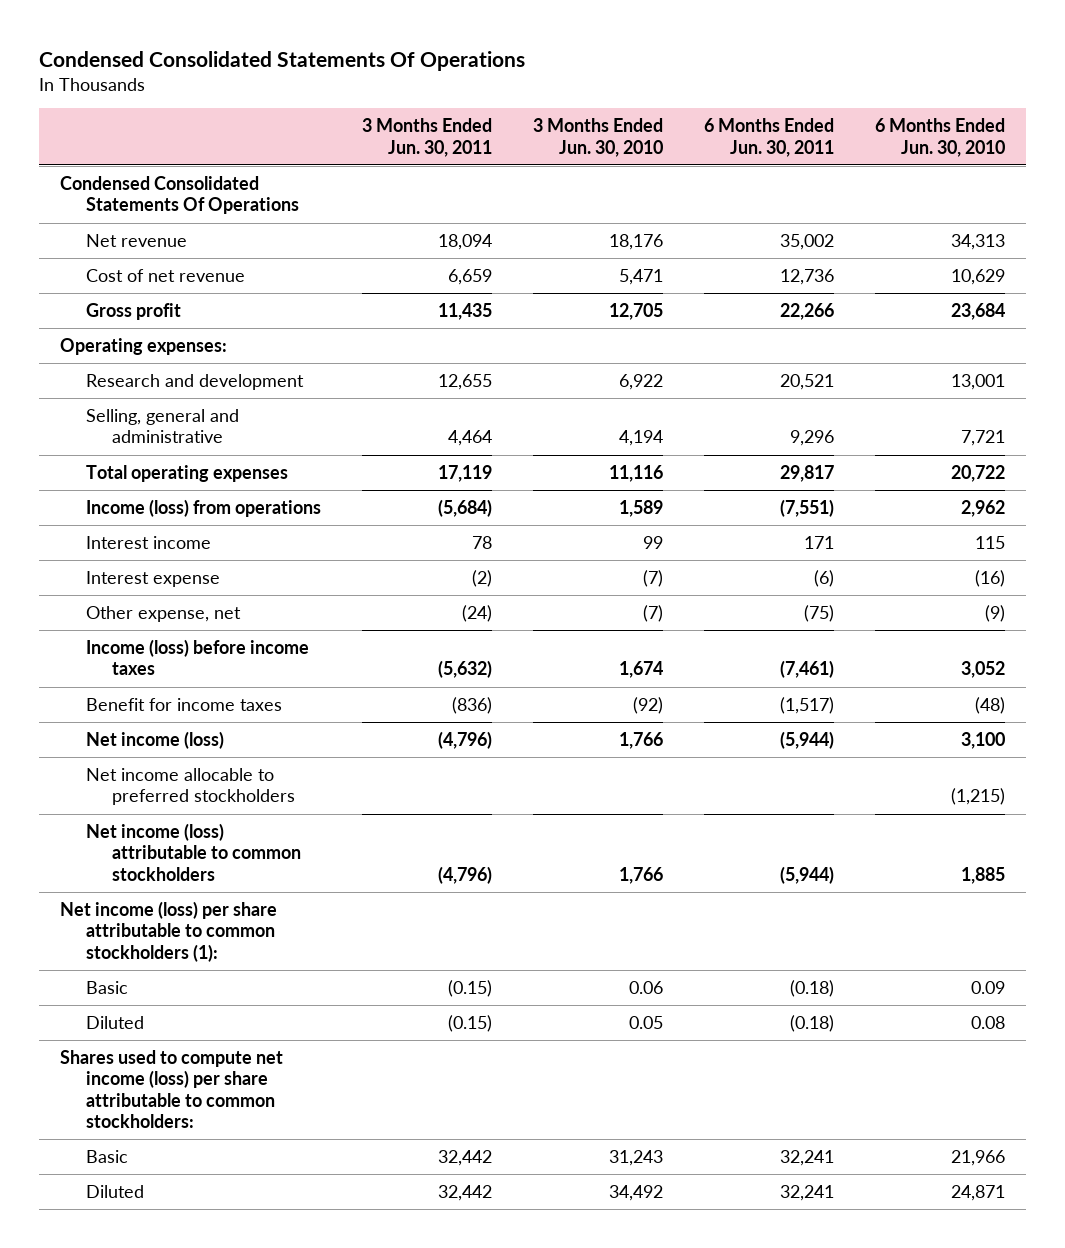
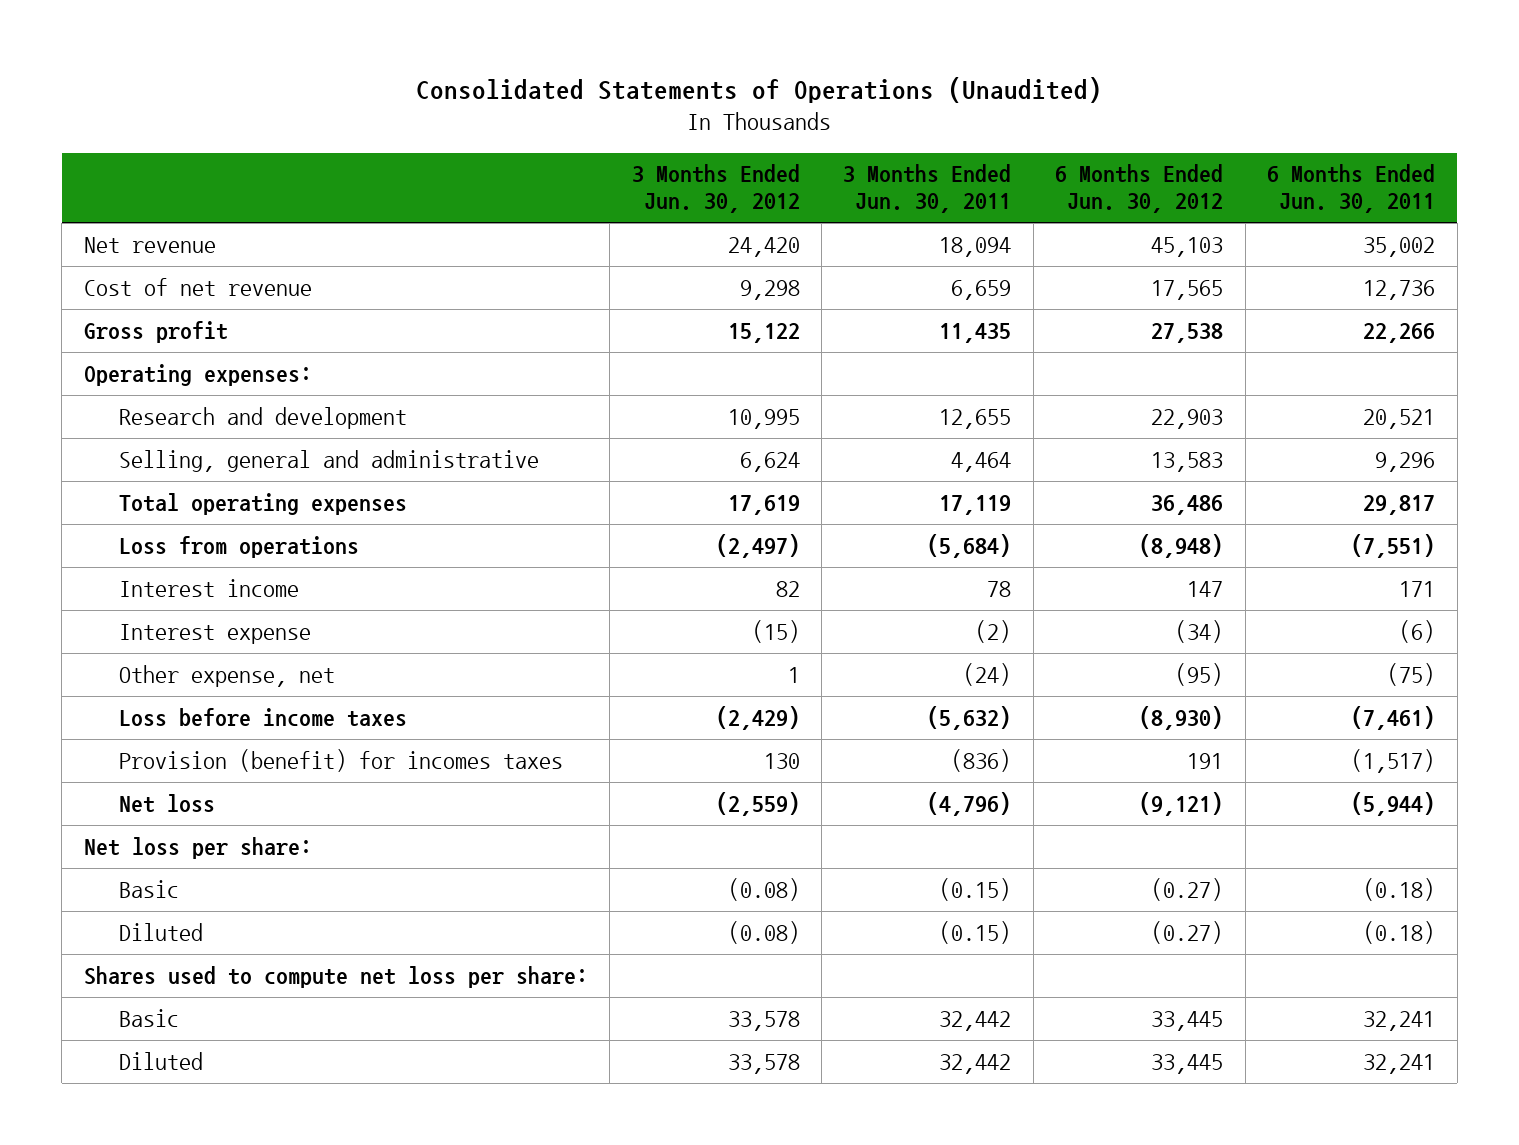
[39,50,526,71] Condensed Consolidated Statements Of Operations -> [416,76,1103,103] Consolidated Statements of Operations (Unaudited)
[533,118,664,157] 3 Months Ended Jun. 30, 2010 -> none
[875,118,1006,157] 6 Months Ended Jun. 30, 2010 -> none
none -> [631,164,800,214] 3 Months Ended Jun. 30, 2012
none -> [1055,164,1224,214] 6 Months Ended Jun. 30, 2012
[59,175,299,215] Condensed Consolidated Statements Of Operations -> none
[85,498,321,517] Income (loss) from operations -> [119,535,360,558] Loss from operations
[85,767,295,806] Net income allocable to preferred stockholders -> none
[85,822,301,881] Net income (loss) attributable to common stockholders -> none
[85,638,309,676] Income (loss) before income taxes -> [119,707,408,727] Loss before income taxes
[85,697,282,711] Benefit for income taxes -> [119,748,564,772] Provision (benefit) for incomes taxes
[85,730,224,749] Net income (loss) -> [119,793,216,813] Net loss
[59,900,277,962] Net income (loss) per share attributable to common stockholders (1): -> [83,836,312,859] Net loss per share:
[59,1049,283,1129] Shares used to compute net income (loss) per share attributable to common stockholders: -> [83,965,588,988] Shares used to compute net loss per share:

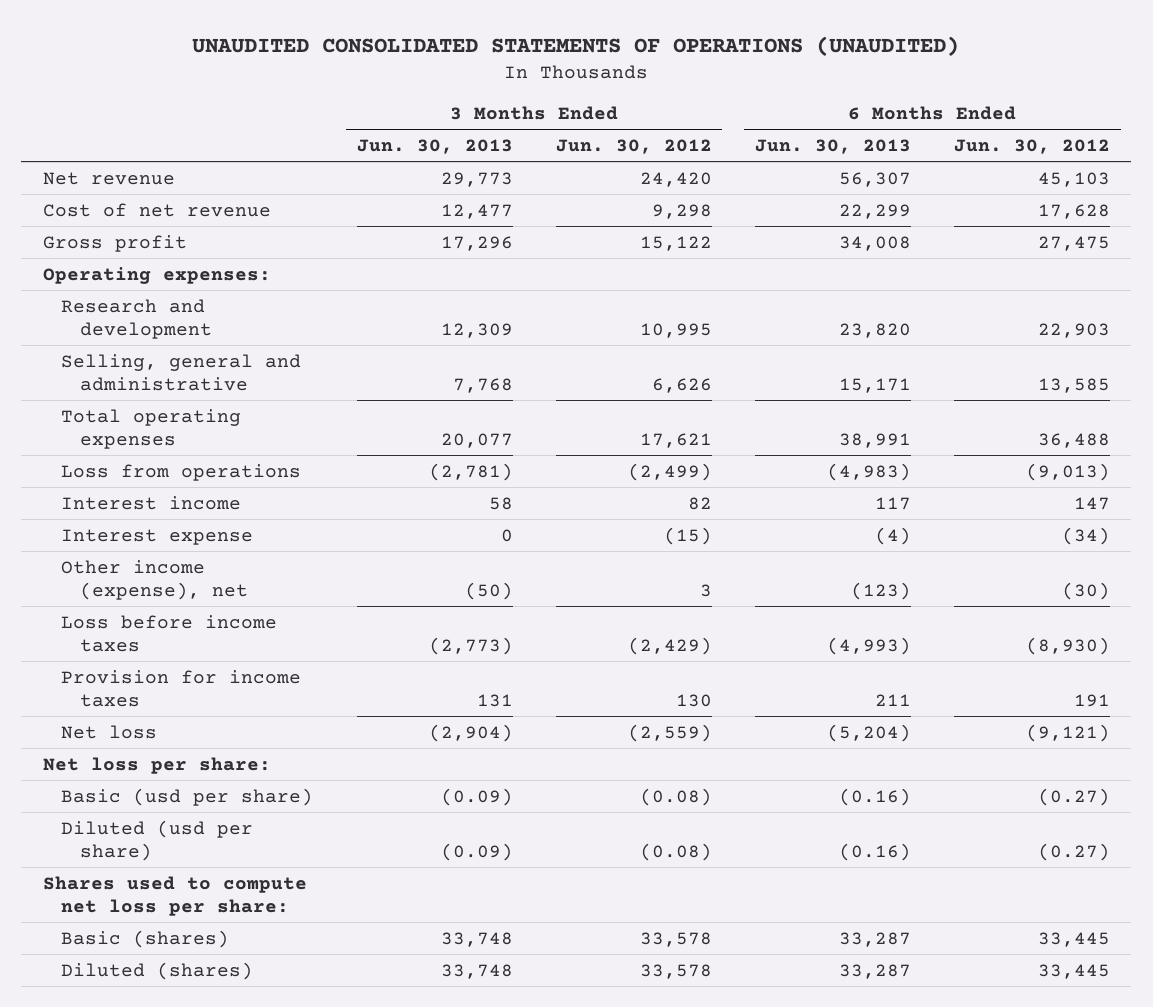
[416,76,1103,103] Consolidated Statements of Operations (Unaudited) -> [192,35,960,56] UNAUDITED CONSOLIDATED STATEMENTS OF OPERATIONS (UNAUDITED)
[843,164,1012,214] 3 Months Ended Jun. 30, 2011 -> none
[1267,164,1436,214] 6 Months Ended Jun. 30, 2011 -> none
none -> [356,139,513,155] Jun. 30, 2013
none -> [754,139,911,155] Jun. 30, 2013
[1151,279,1224,300] 17,565 -> [1037,203,1110,219] 17,628
[1151,322,1224,343] 27,538 -> [1037,235,1110,251] 27,475
[739,451,800,472] 6,624 -> [651,377,712,393] 6,626
[1151,451,1224,472] 13,583 -> [1037,377,1110,393] 13,585
[727,494,800,515] 17,619 -> [639,432,712,448] 17,621
[1151,494,1224,515] 36,486 -> [1037,432,1110,448] 36,488
[715,533,800,558] (2,497) -> [627,462,712,481] (2,499)
[1139,533,1224,558] (8,948) -> [1025,462,1110,481] (9,013)
[119,664,336,687] Other expense, net -> [61,559,249,600] Other income (expense), net
[787,666,800,683] 1 -> [699,583,712,597] 3
[1175,662,1224,686] (95) -> [1061,581,1110,600] (30)
[119,748,564,772] Provision (benefit) for incomes taxes -> [61,669,302,707] Provision for income taxes
[119,879,180,898] Basic -> [61,787,314,806] Basic (usd per share)
[119,922,204,941] Diluted -> [61,819,254,861] Diluted (usd per share)
[119,1008,180,1027] Basic -> [61,929,230,948] Basic (shares)
[119,1051,204,1070] Diluted -> [61,961,254,980] Diluted (shares)

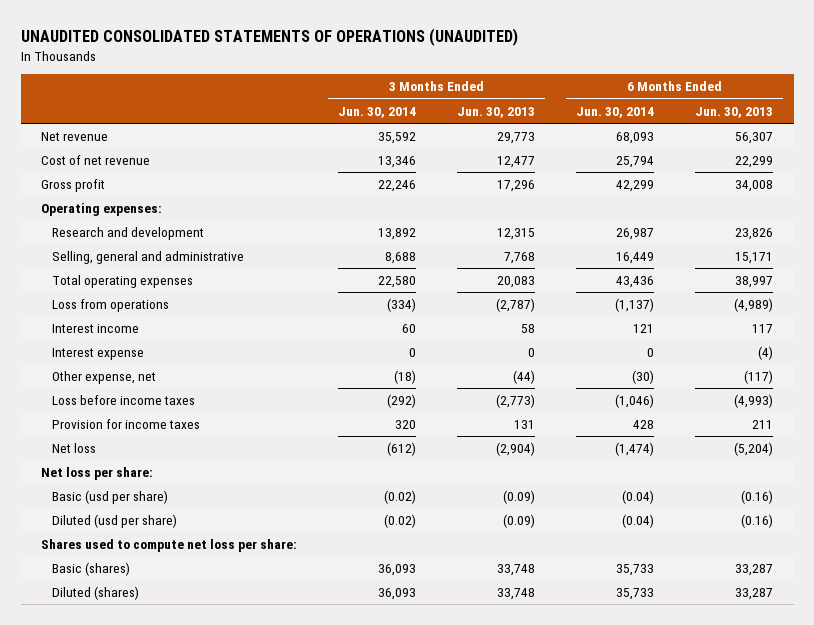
[555,139,712,155] Jun. 30, 2012 -> none
[953,139,1110,155] Jun. 30, 2012 -> none
none -> [338,106,417,118] Jun. 30, 2014
none -> [576,106,655,118] Jun. 30, 2014
[440,322,513,338] 12,309 -> [497,228,536,241] 12,315
[838,322,911,338] 23,820 -> [735,228,774,241] 23,826
[440,432,513,448] 20,077 -> [497,276,536,289] 20,083
[838,432,911,448] 38,991 -> [735,276,774,289] 38,997
[428,462,513,481] (2,781) -> [496,298,536,313] (2,787)
[826,462,911,481] (4,983) -> [734,298,774,313] (4,989)
[61,559,249,600] Other income (expense), net -> [52,371,157,385] Other expense, net
[464,581,513,600] (50) -> [513,370,536,385] (44)
[850,581,911,600] (123) -> [744,370,774,385] (117)

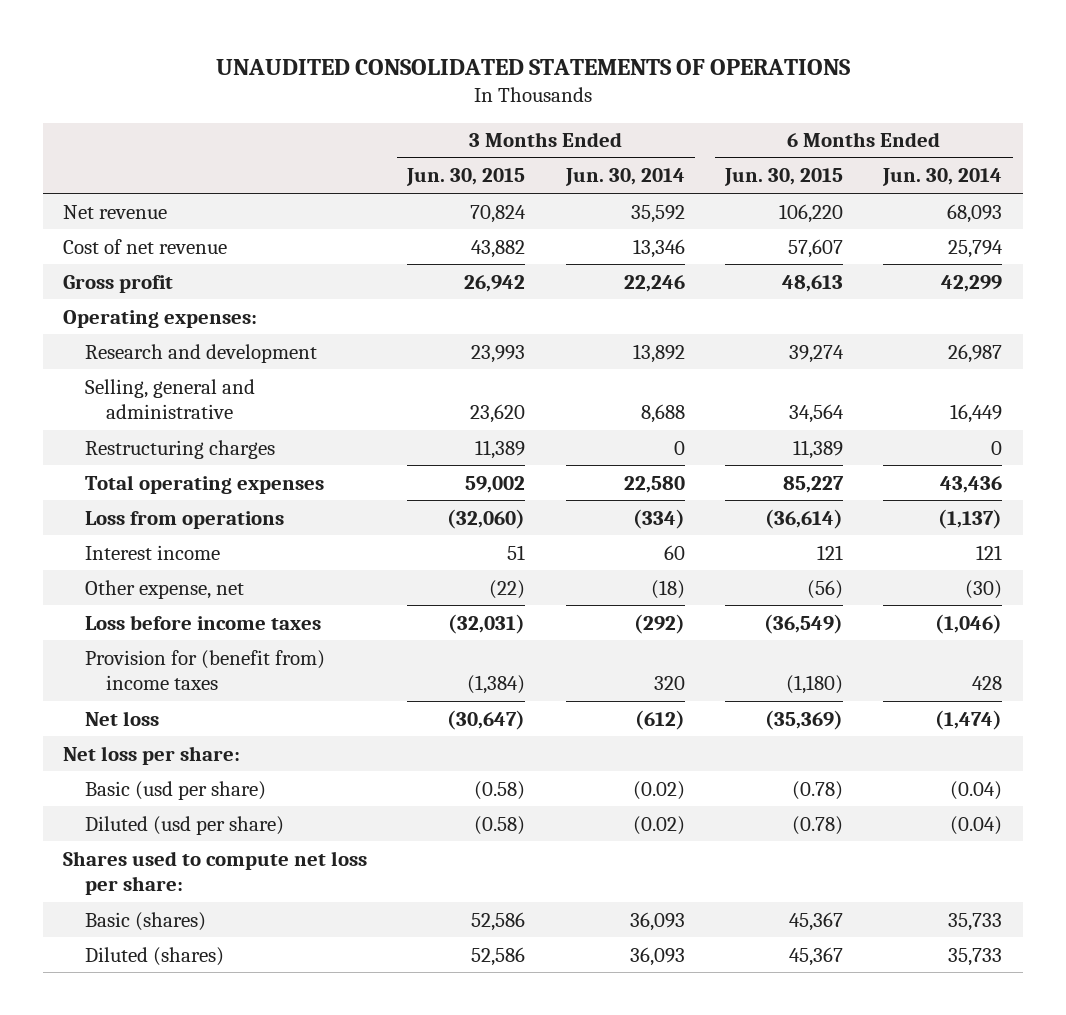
[20,28,518,47] UNAUDITED CONSOLIDATED STATEMENTS OF OPERATIONS (UNAUDITED) -> [215,58,850,75] UNAUDITED CONSOLIDATED STATEMENTS OF OPERATIONS
[457,106,536,118] Jun. 30, 2013 -> none
[695,106,774,118] Jun. 30, 2013 -> none
none -> [406,168,526,187] Jun. 30, 2015
none -> [724,168,844,187] Jun. 30, 2015
none -> [84,439,275,459] Restructuring charges
[52,348,145,361] Interest expense -> none
[52,419,201,430] Provision for income taxes -> [84,649,325,691] Provision for (benefit from) income taxes

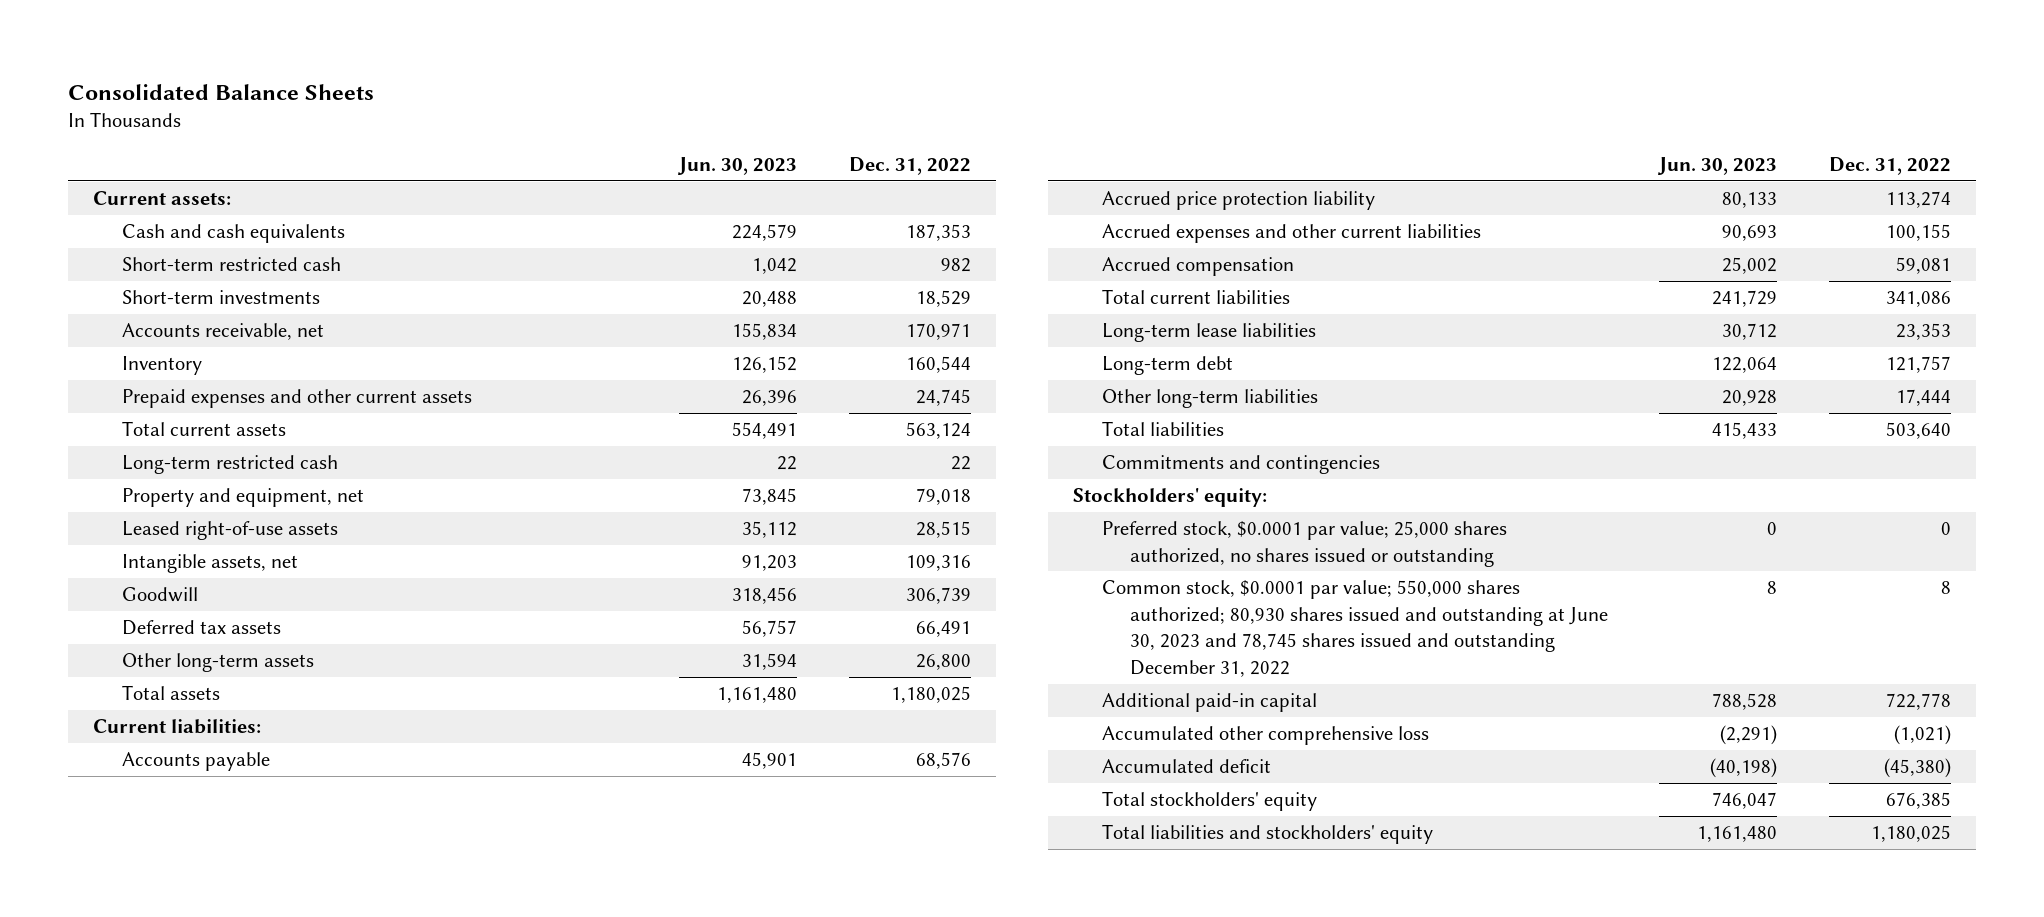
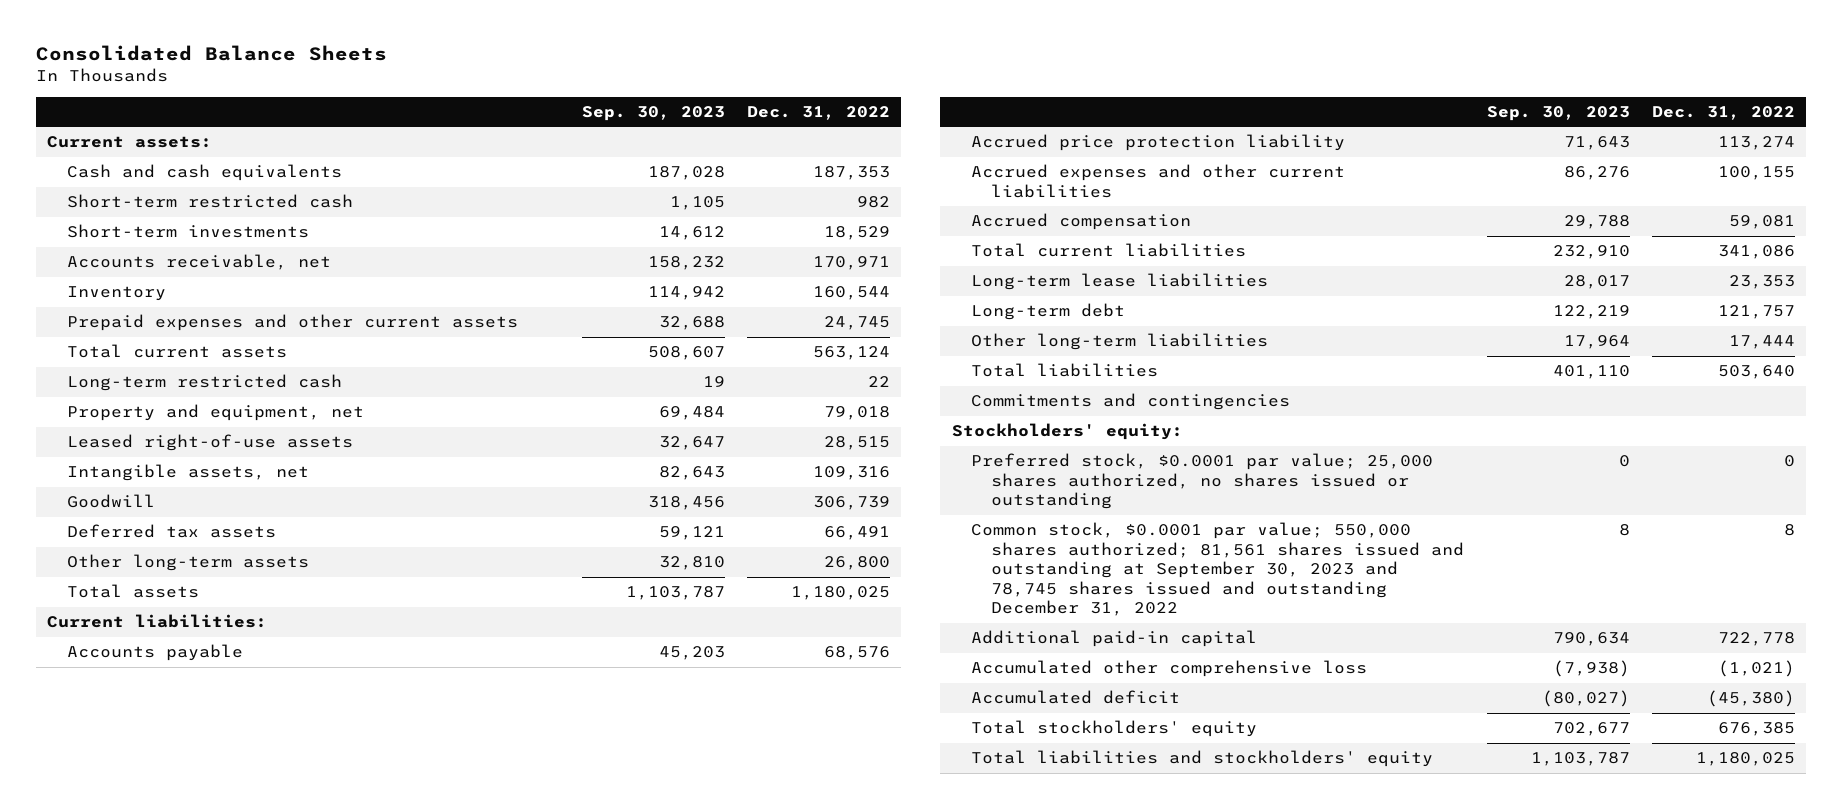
[677,156,798,175] Jun. 30, 2023 -> none
none -> [582,105,726,121] Sep. 30, 2023
[1101,580,1608,677] Common stock, $0.0001 par value; 550,000 shares authorized; 80,930 shares issued and outstanding at June 30, 2023 and 78,745 shares issued and outstanding December 31, 2022 -> [971,522,1465,617] Common stock, $0.0001 par value; 550,000 shares authorized; 81,561 shares issued and outstanding at September 30, 2023 and 78,745 shares issued and outstanding December 31, 2022

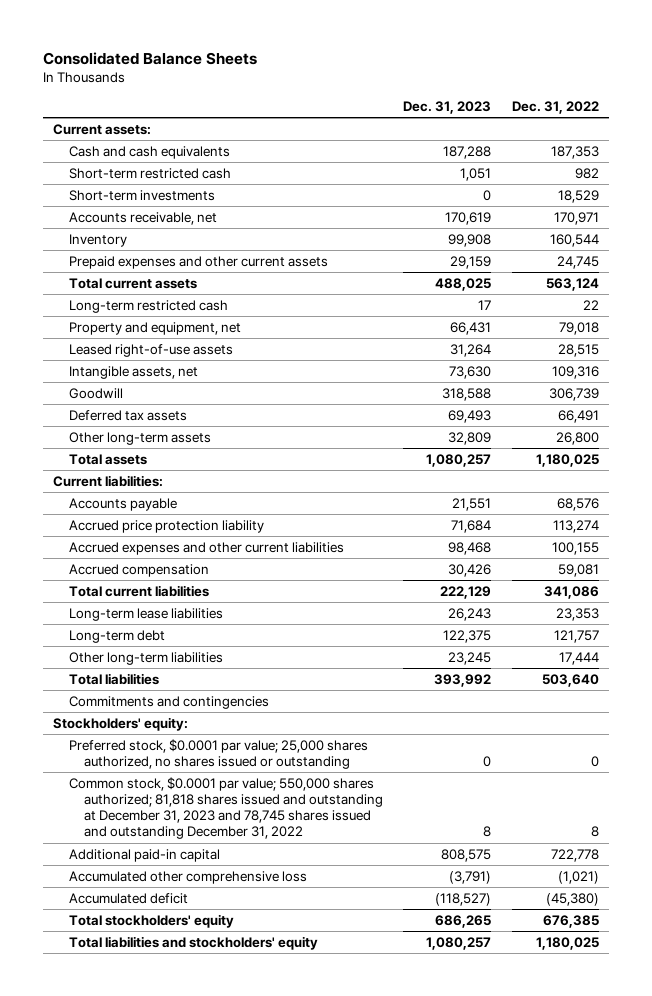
[582,105,726,121] Sep. 30, 2023 -> none
none -> [403,100,492,114] Dec. 31, 2023
[971,522,1465,617] Common stock, $0.0001 par value; 550,000 shares authorized; 81,561 shares issued and outstanding at September 30, 2023 and 78,745 shares issued and outstanding December 31, 2022 -> [68,776,383,840] Common stock, $0.0001 par value; 550,000 shares authorized; 81,818 shares issued and outstanding at December 31, 2023 and 78,745 shares issued and outstanding December 31, 2022

